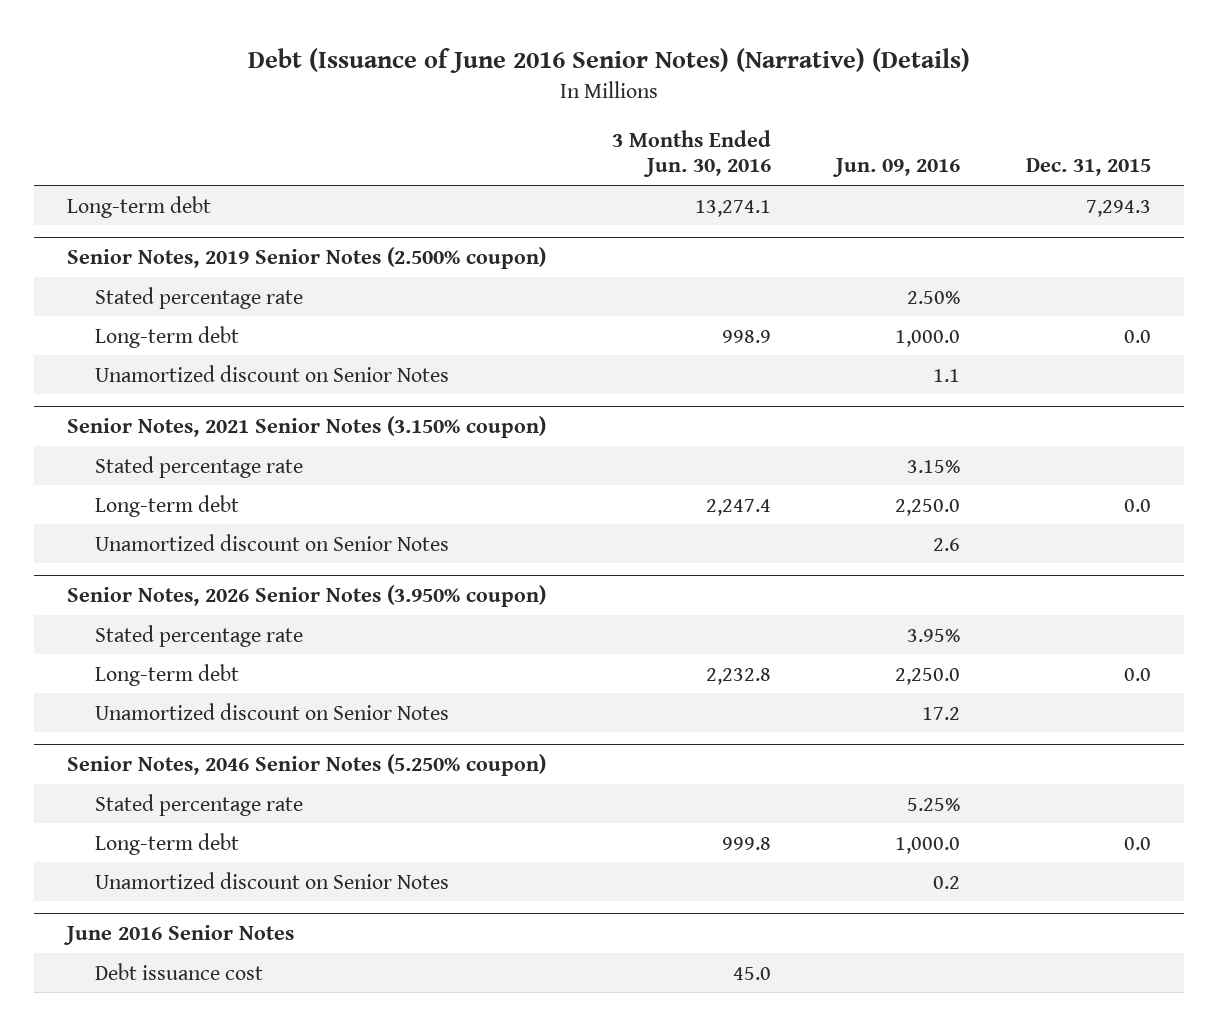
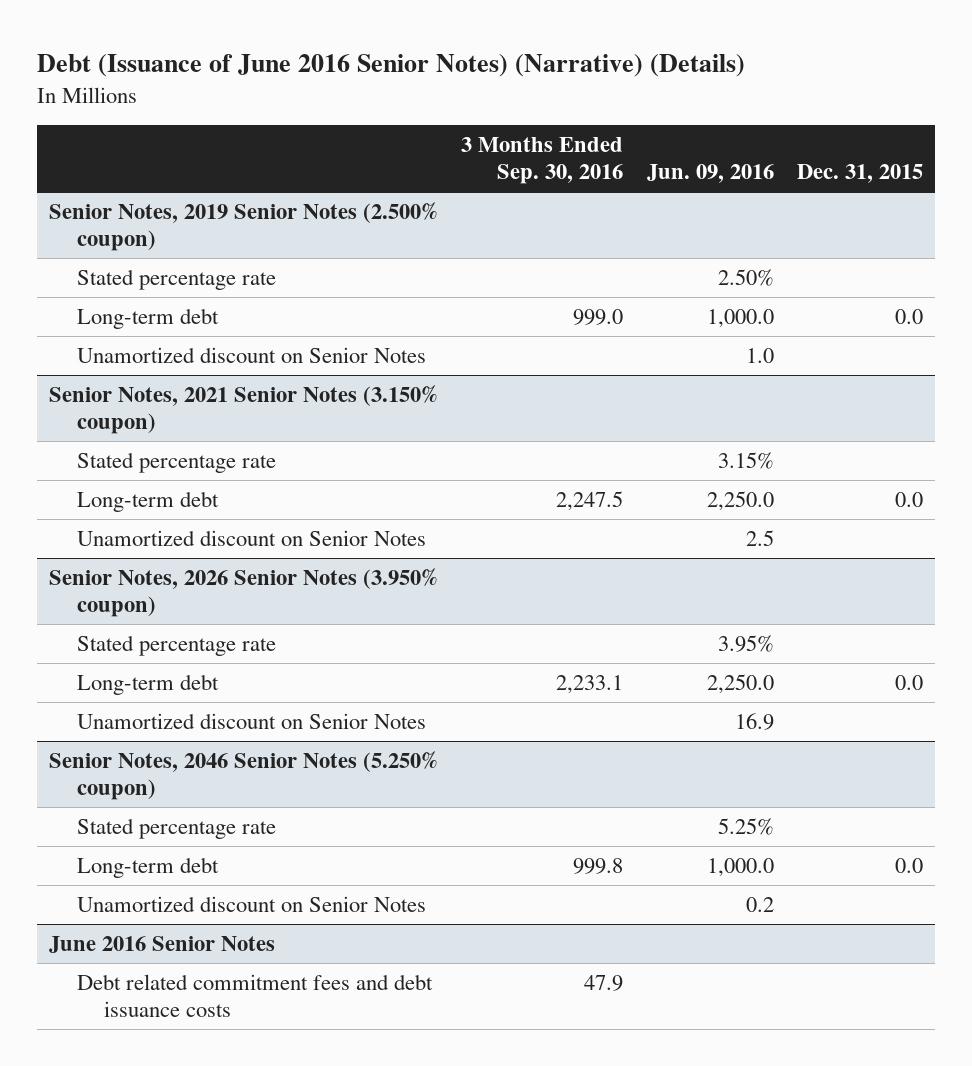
[611,129,771,178] 3 Months Ended Jun. 30, 2016 -> none
none -> [461,137,624,185] 3 Months Ended Sep. 30, 2016
[66,195,211,218] Long-term debt -> none
[933,368,961,382] 1.1 -> [745,347,774,363] 1.0
[933,537,961,551] 2.6 -> [745,529,774,546] 2.5
[922,706,961,720] 17.2 -> [734,712,774,730] 16.9
[95,962,264,980] Debt issuance cost -> none
none -> [76,973,433,1018] Debt related commitment fees and debt issuance costs

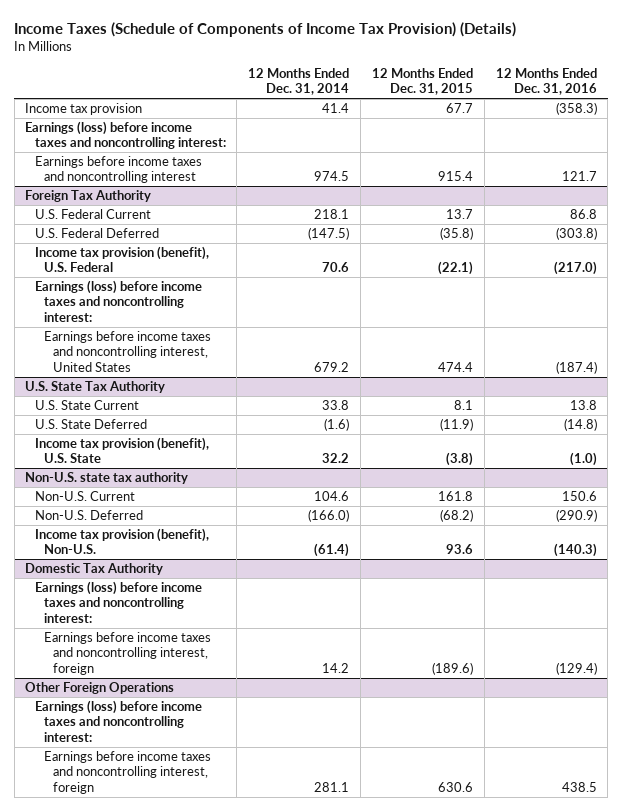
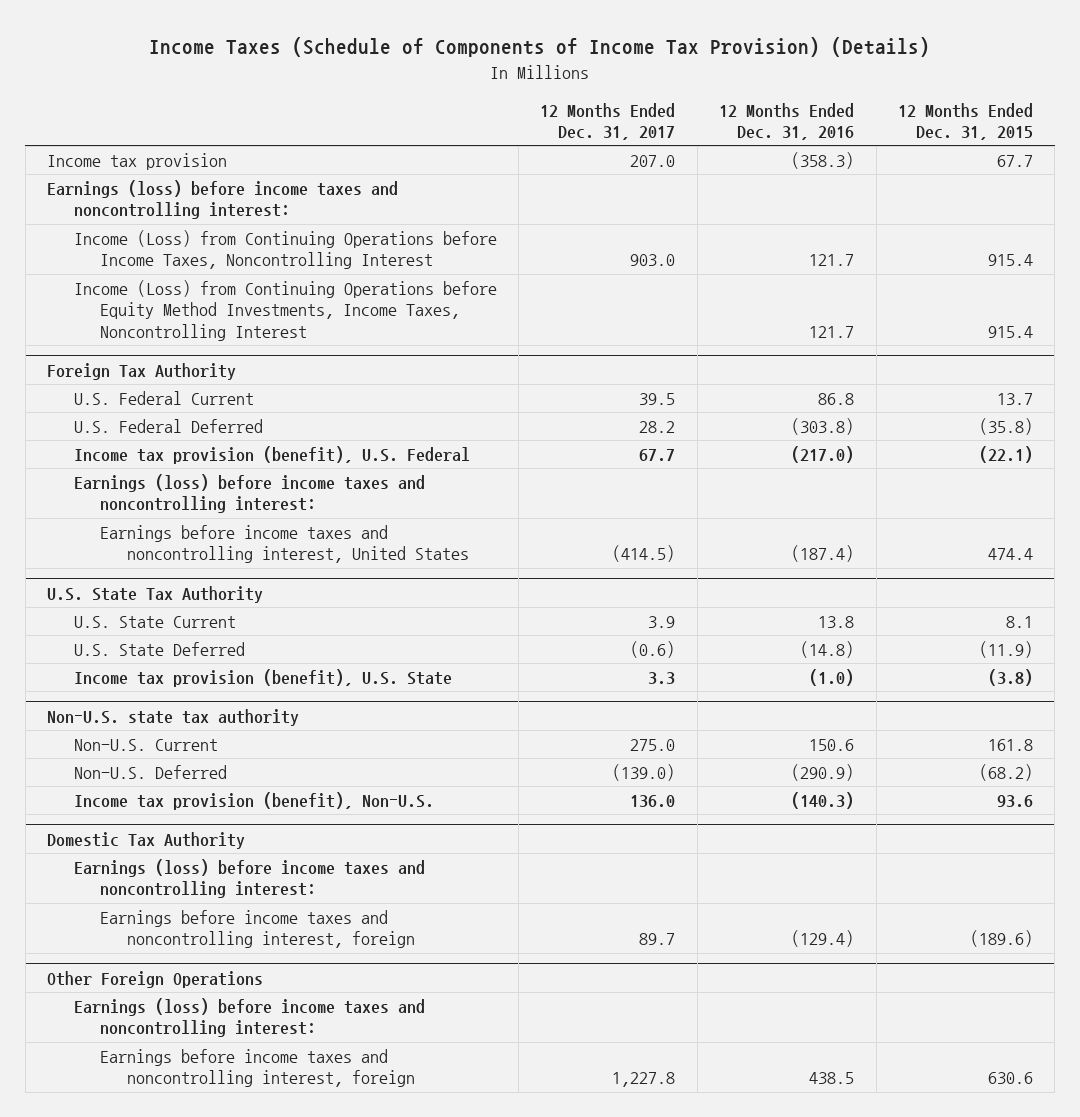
[248,67,350,96] 12 Months Ended Dec. 31, 2014 -> none
none -> [540,102,676,141] 12 Months Ended Dec. 31, 2017
none -> [73,229,497,270] Income (Loss) from Continuing Operations before Income Taxes, Noncontrolling Interest
[34,156,202,184] Earnings before income taxes and noncontrolling interest -> [73,279,497,342] Income (Loss) from Continuing Operations before Equity Method Investments, Income Taxes, Noncontrolling Interest

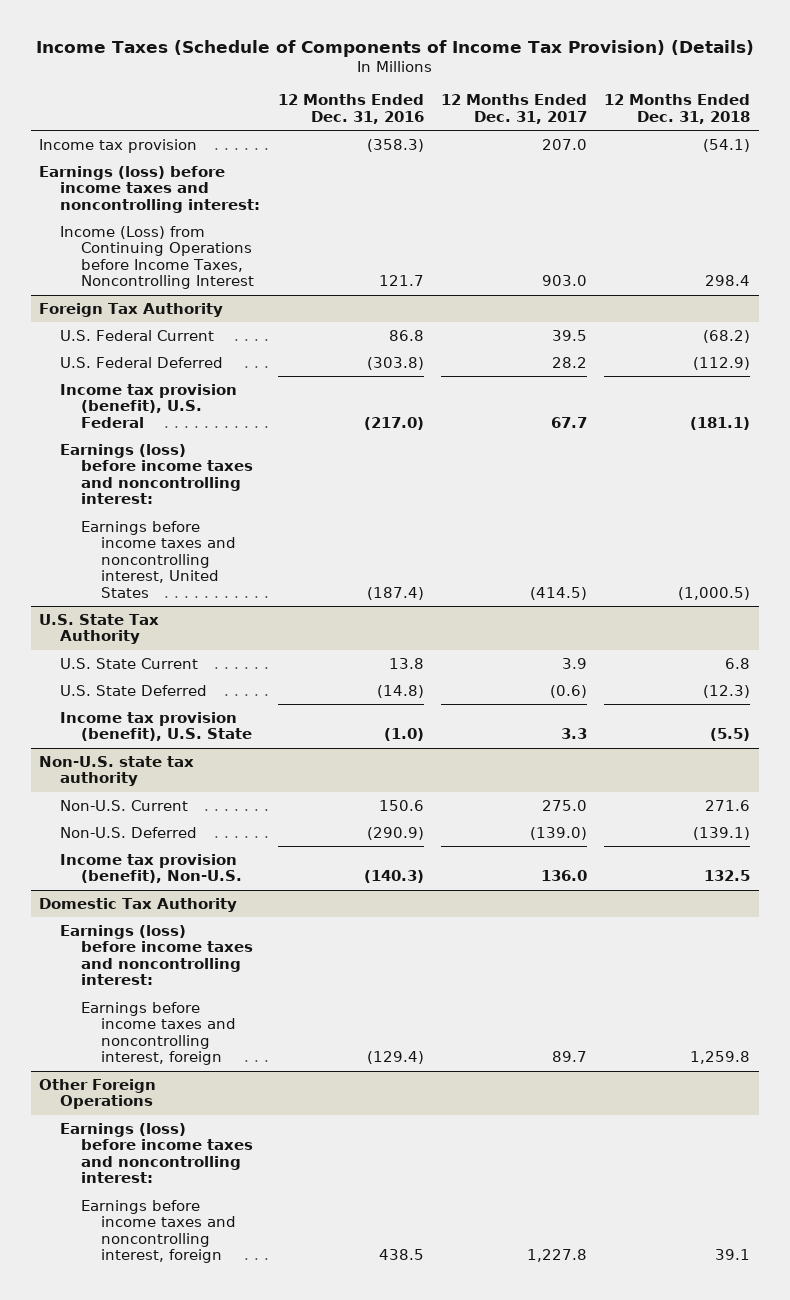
[897,102,1033,141] 12 Months Ended Dec. 31, 2015 -> none
none -> [604,94,751,124] 12 Months Ended Dec. 31, 2018
[73,279,497,342] Income (Loss) from Continuing Operations before Equity Method Investments, Income Taxes, Noncontrolling Interest -> none

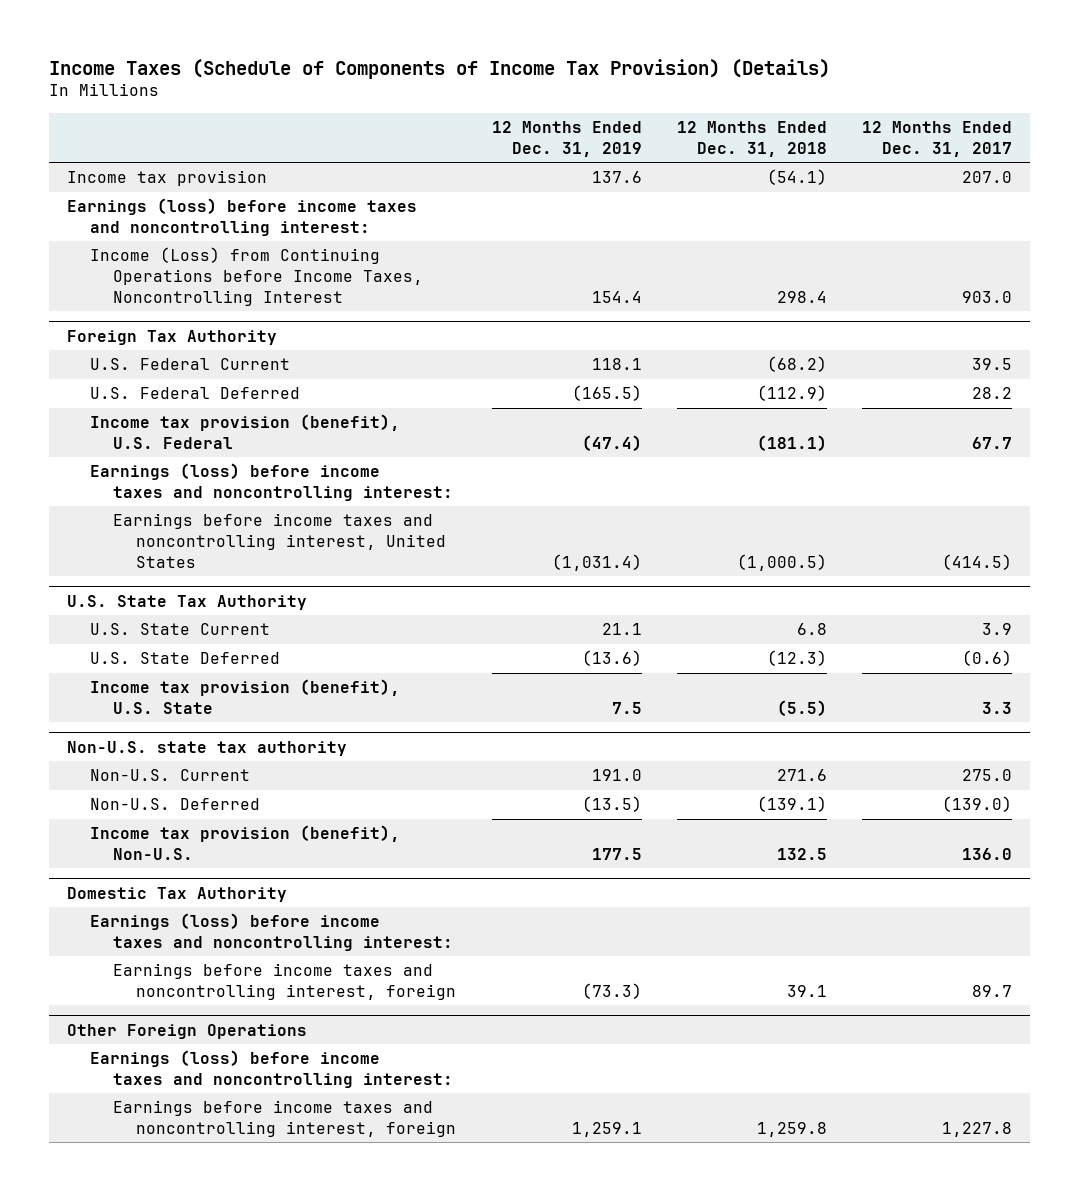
[277,94,424,124] 12 Months Ended Dec. 31, 2016 -> none
none -> [491,121,642,157] 12 Months Ended Dec. 31, 2019
[690,1051,751,1065] 1,259.8 -> [787,984,828,997] 39.1
[715,1249,751,1261] 39.1 -> [757,1121,828,1137] 1,259.8

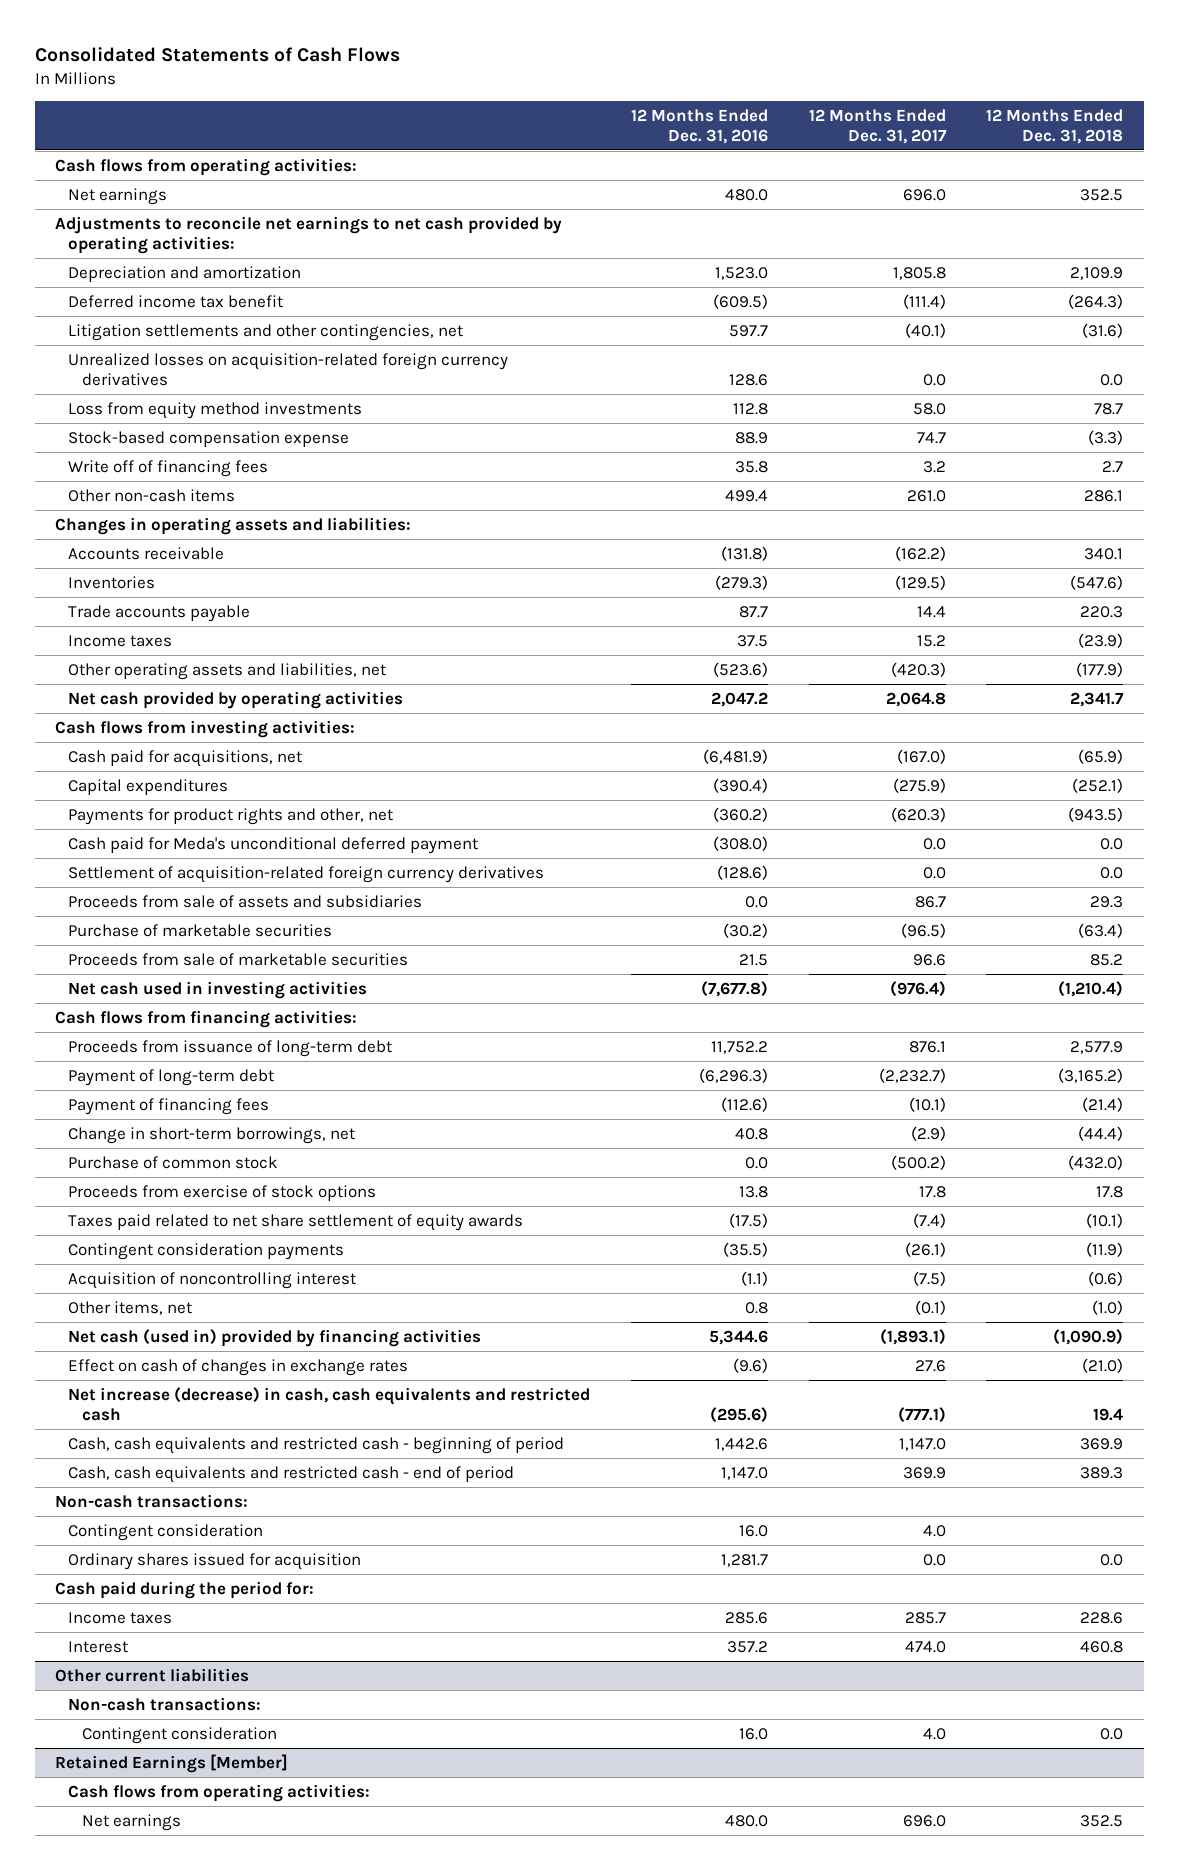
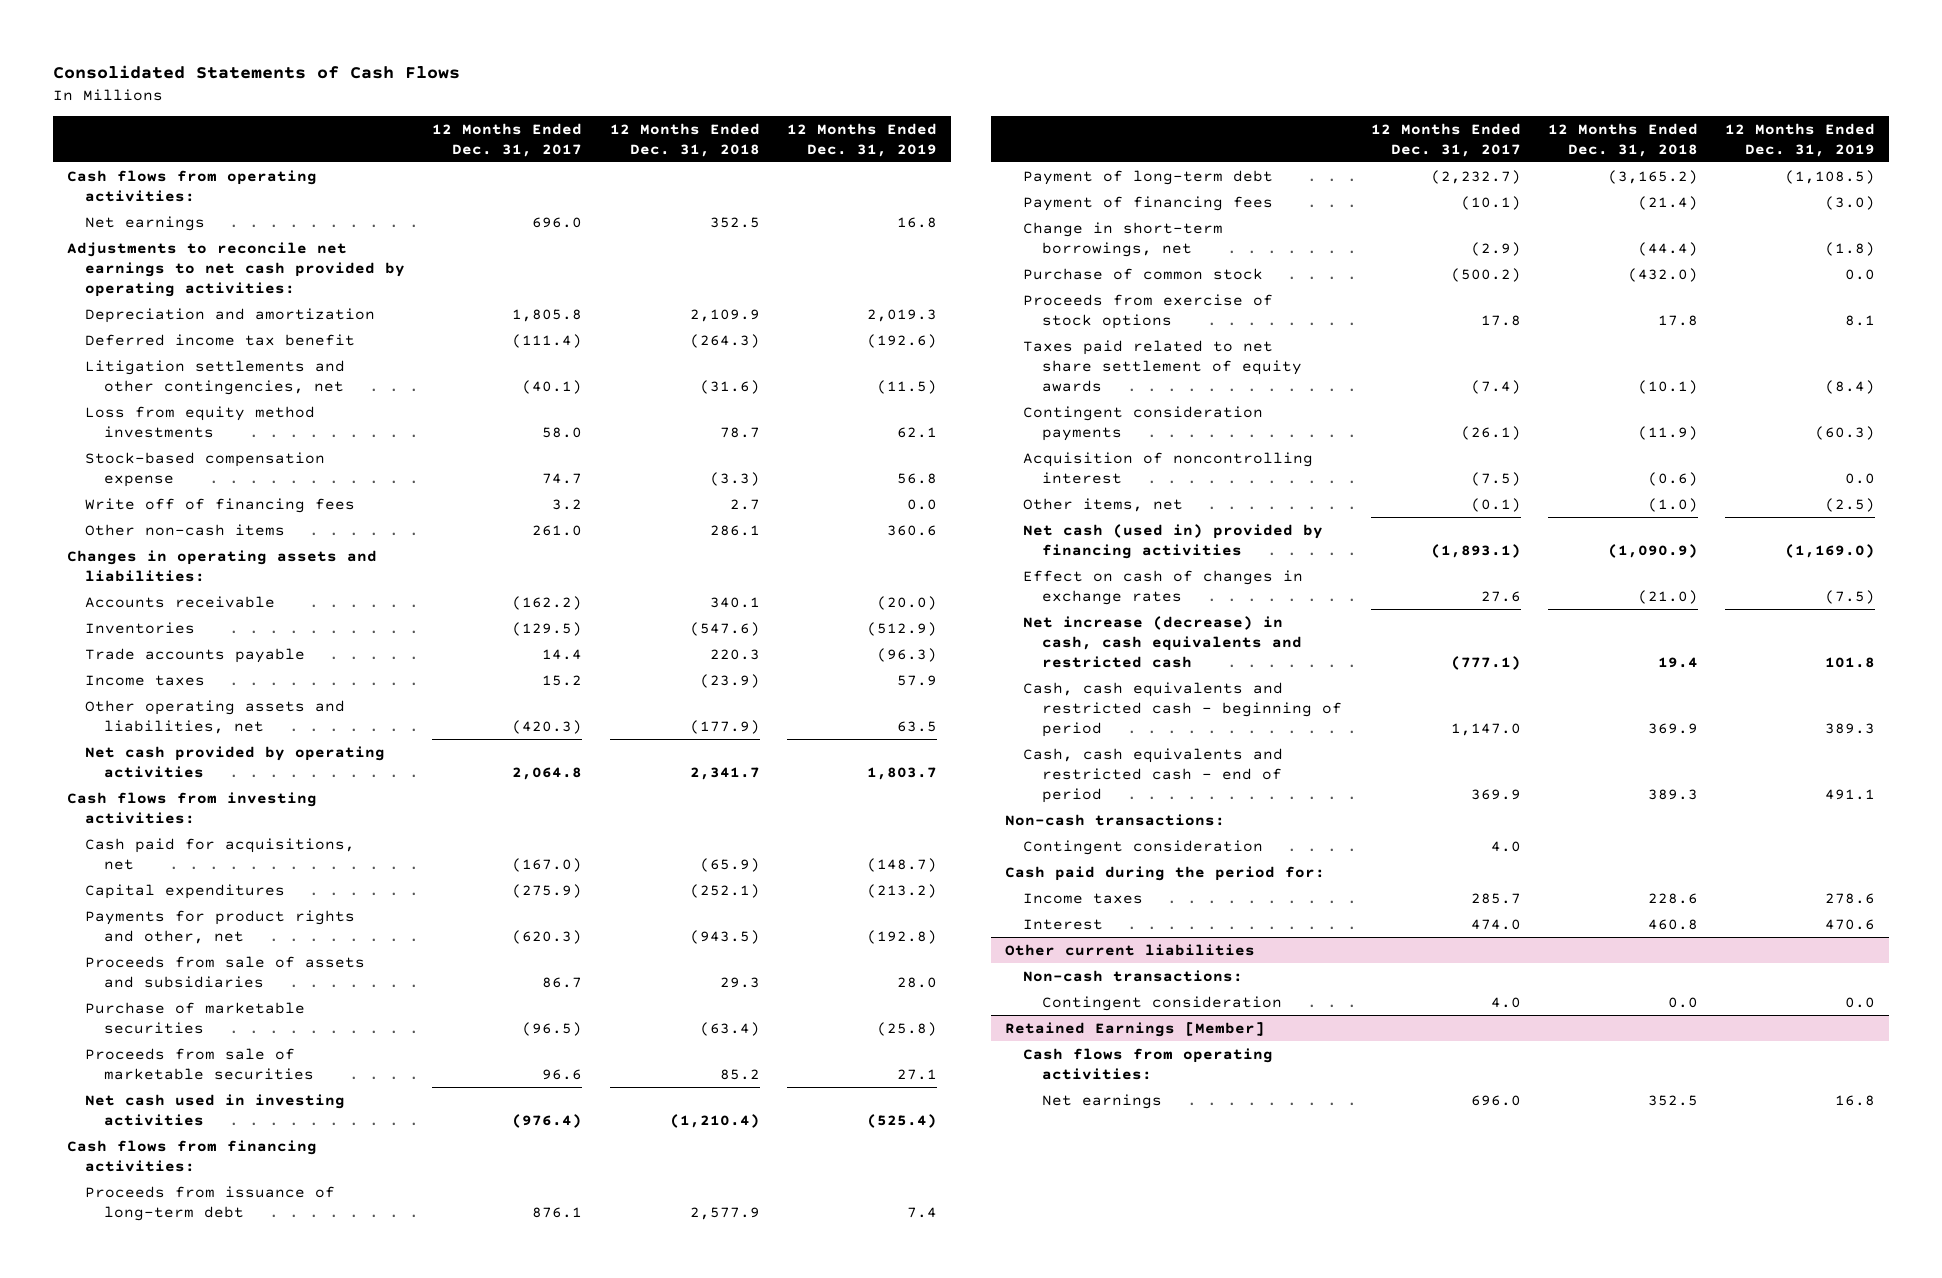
[630,108,768,144] 12 Months Ended Dec. 31, 2016 -> none
none -> [786,122,937,157] 12 Months Ended Dec. 31, 2019
[68,353,509,386] Unrealized losses on acquisition-related foreign currency derivatives -> none
[68,837,479,855] Cash paid for Meda's unconditional deferred payment -> none
[68,866,545,884] Settlement of acquisition-related foreign currency derivatives -> none
[68,1553,362,1571] Ordinary shares issued for acquisition -> none

